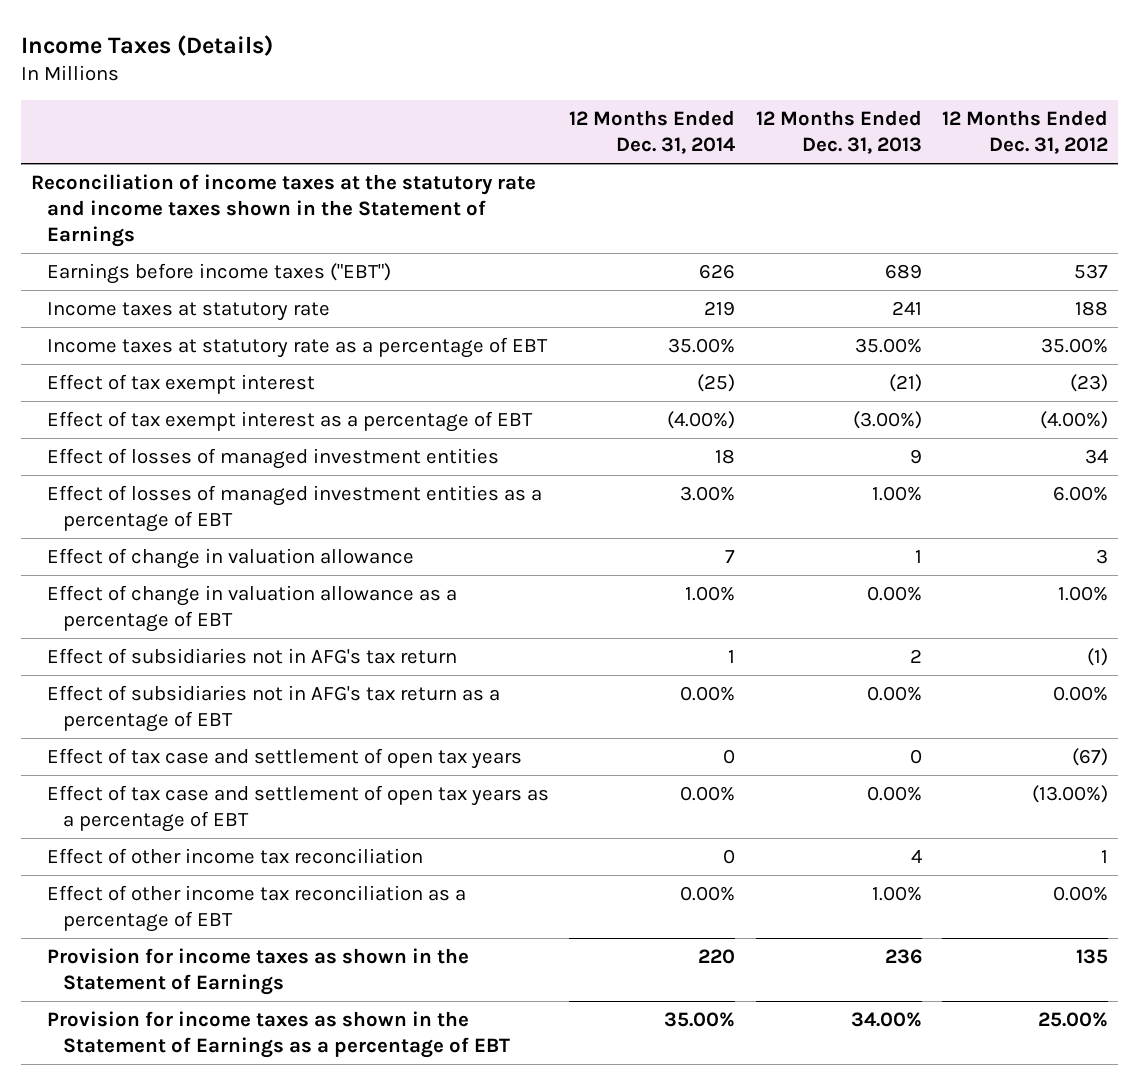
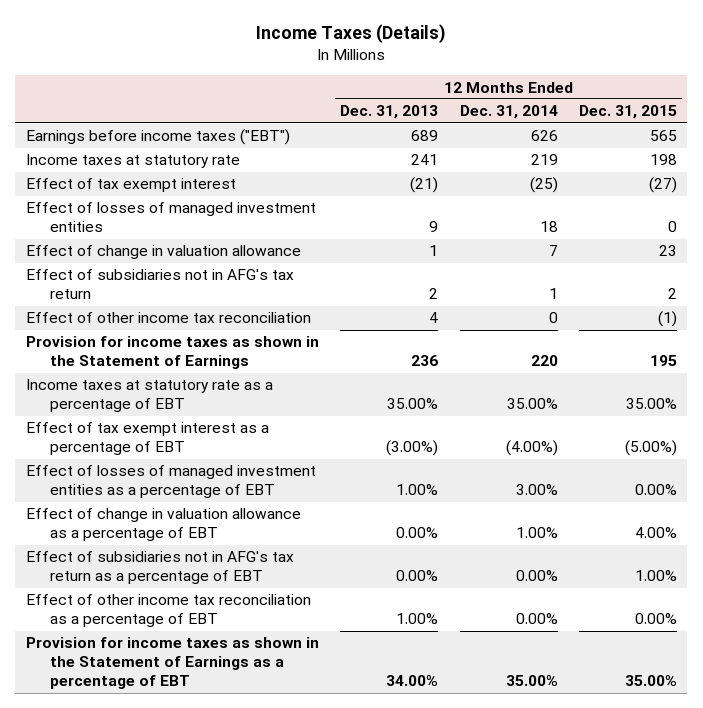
[942,110,1109,155] 12 Months Ended Dec. 31, 2012 -> none
none -> [578,105,677,120] Dec. 31, 2015
[31,173,537,247] Reconciliation of income taxes at the statutory rate and income taxes shown in the Statement of Earnings -> none
[46,747,522,769] Effect of tax case and settlement of open tax years -> none
[46,784,549,832] Effect of tax case and settlement of open tax years as a percentage of EBT -> none
[46,336,548,358] Income taxes at statutory rate as a percentage of EBT -> [25,379,273,413] Income taxes at statutory rate as a percentage of EBT
[46,410,533,432] Effect of tax exempt interest as a percentage of EBT -> [25,422,269,456] Effect of tax exempt interest as a percentage of EBT
[46,484,542,532] Effect of losses of managed investment entities as a percentage of EBT -> [25,465,316,499] Effect of losses of managed investment entities as a percentage of EBT
[46,584,457,632] Effect of change in valuation allowance as a percentage of EBT -> [25,508,301,542] Effect of change in valuation allowance as a percentage of EBT
[46,684,500,732] Effect of subsidiaries not in AFG's tax return as a percentage of EBT -> [25,551,294,585] Effect of subsidiaries not in AFG's tax return as a percentage of EBT
[46,884,466,932] Effect of other income tax reconciliation as a percentage of EBT -> [25,594,311,628] Effect of other income tax reconciliation as a percentage of EBT

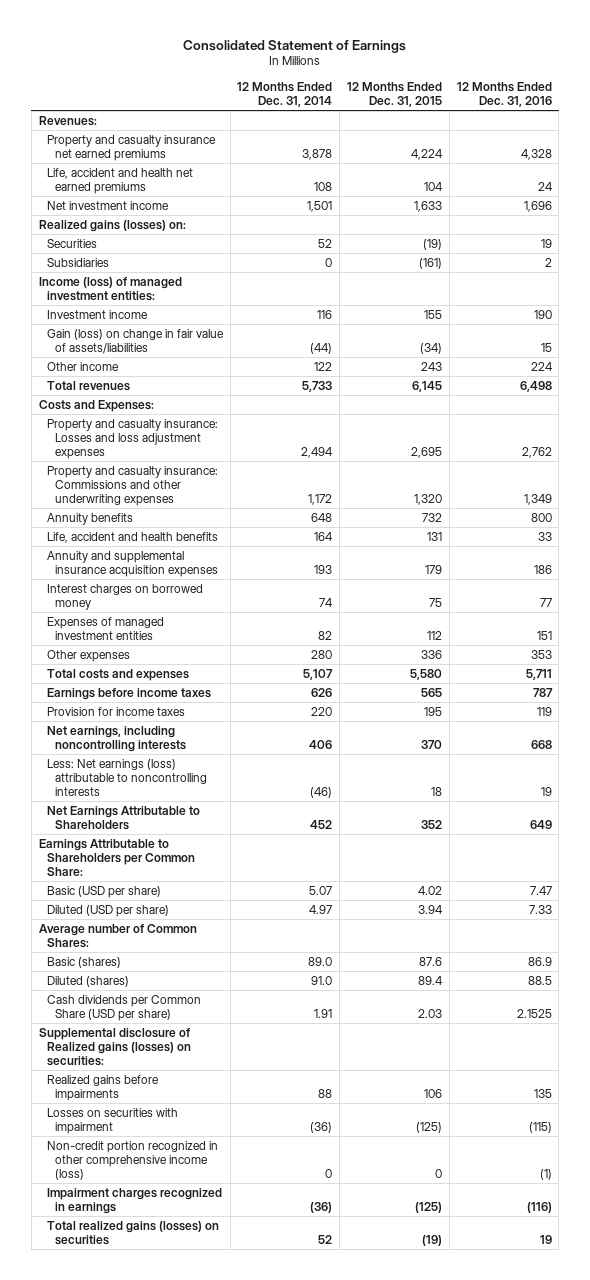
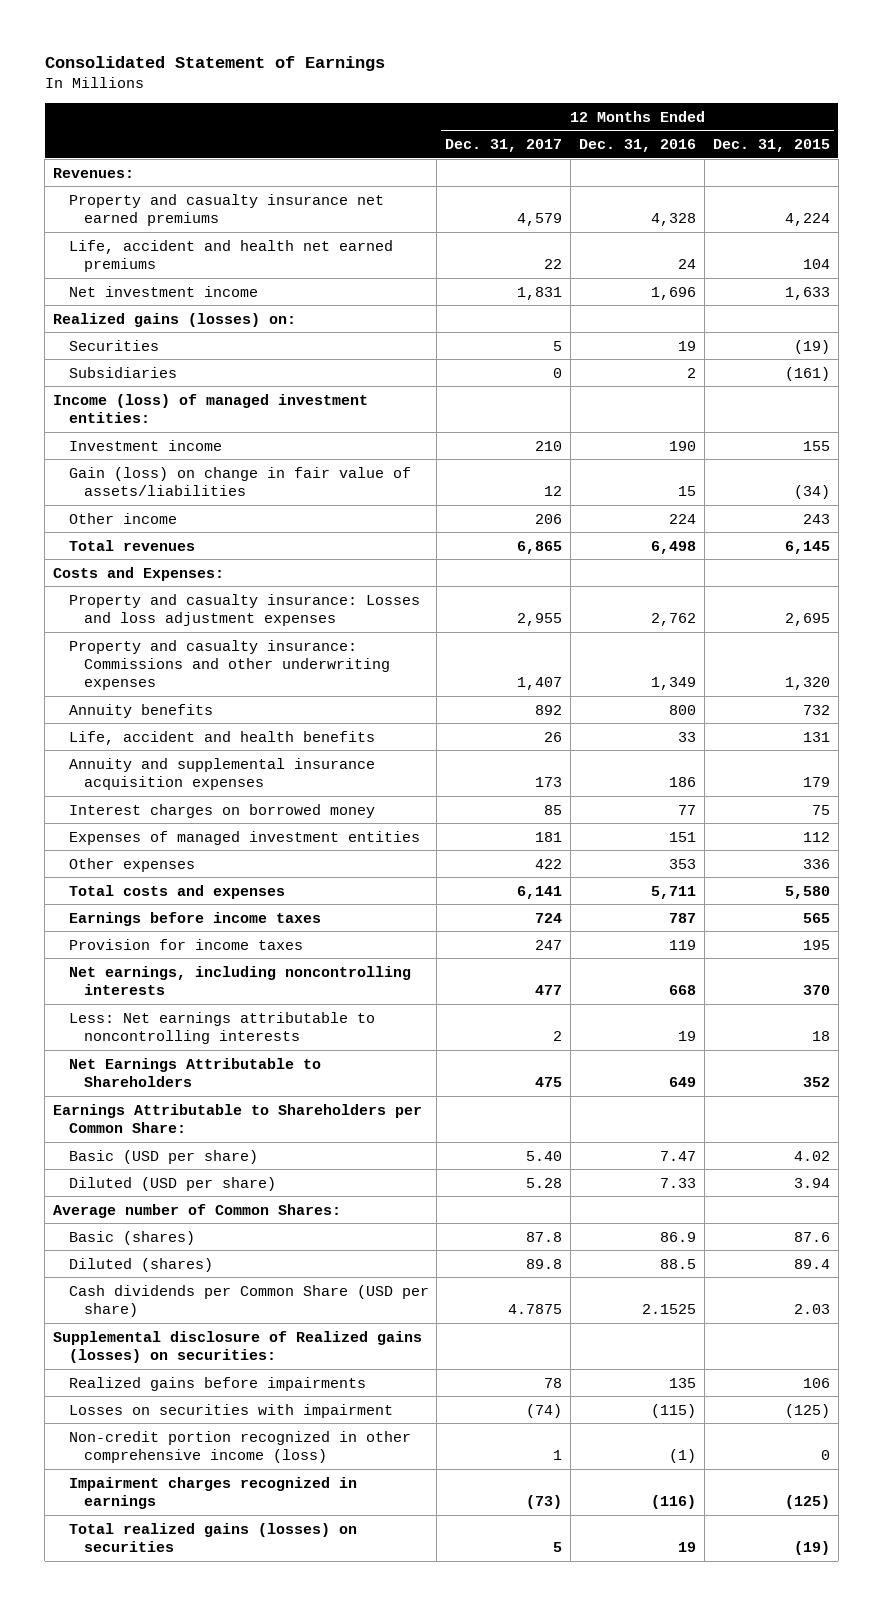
[237,82,333,108] 12 Months Ended Dec. 31, 2014 -> none
none -> [445,138,563,152] Dec. 31, 2017
[46,758,208,796] Less: Net earnings (loss) attributable to noncontrolling interests -> [68,1011,375,1044] Less: Net earnings attributable to noncontrolling interests

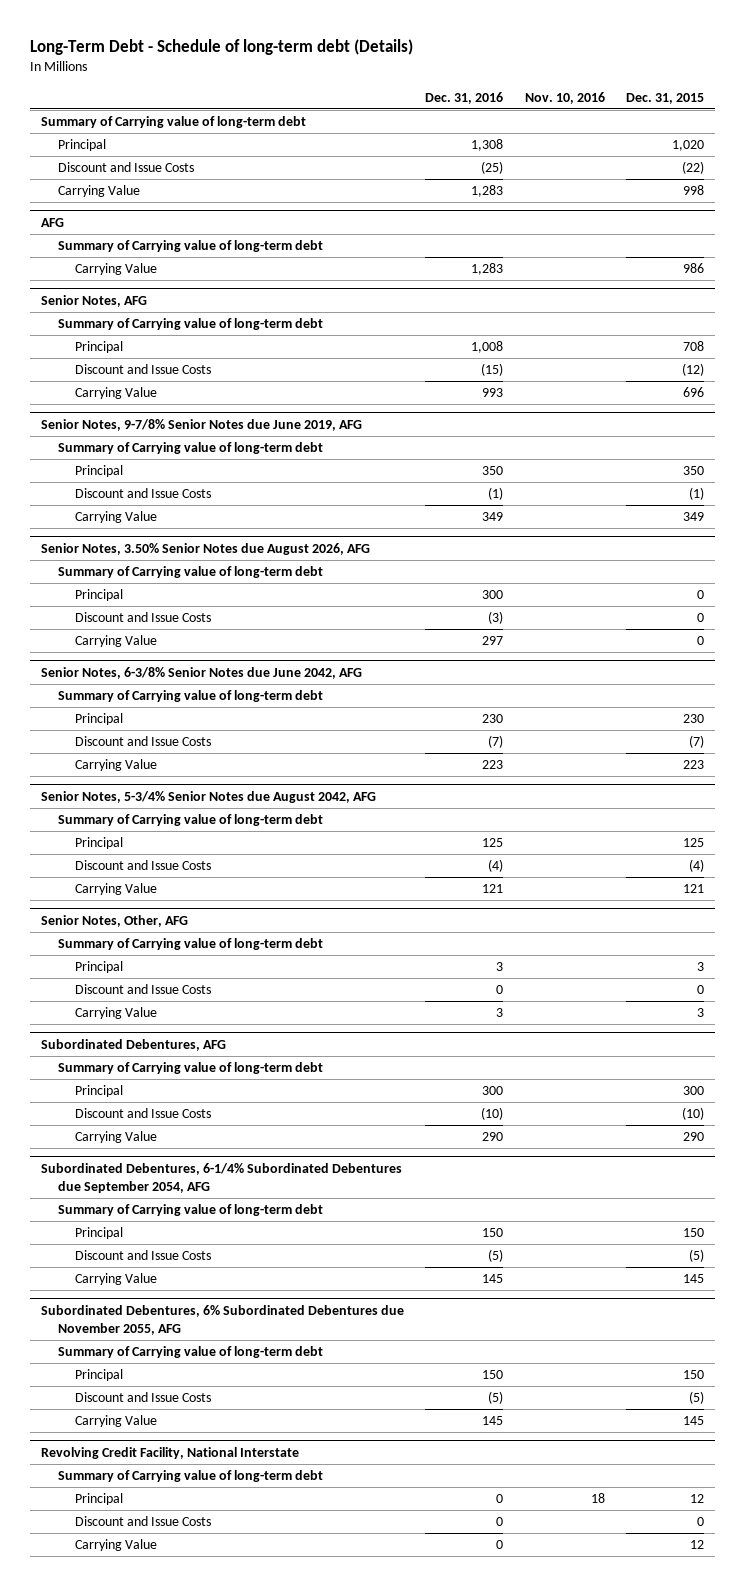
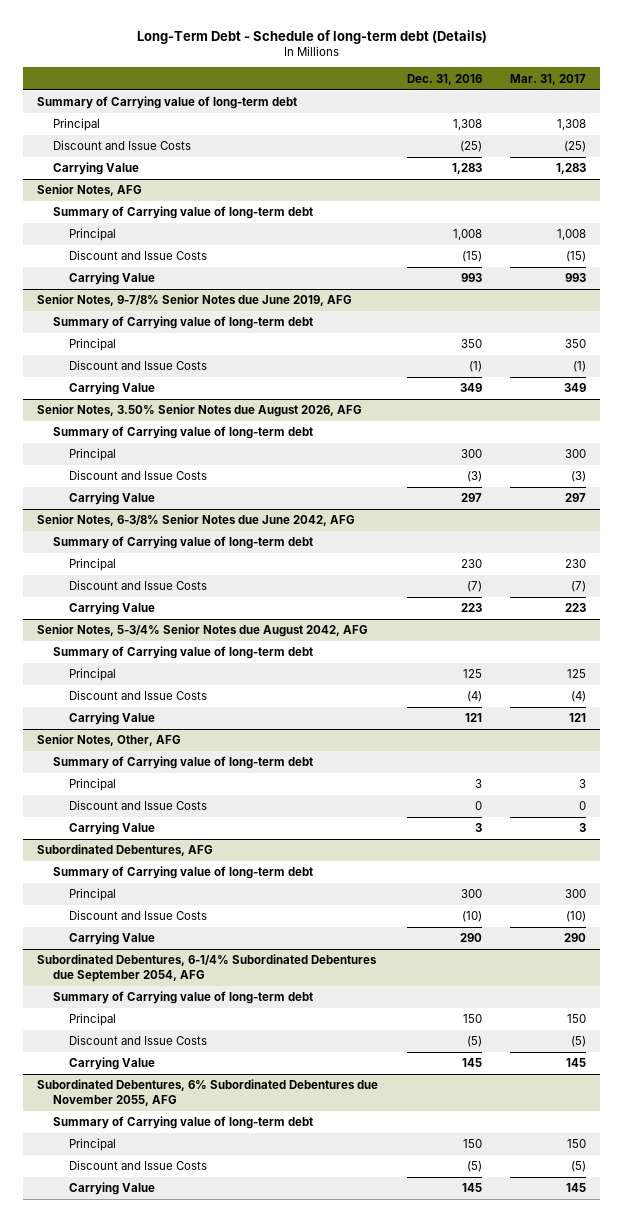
[524,91,605,104] Nov. 10, 2016 -> none
[625,92,704,104] Dec. 31, 2015 -> none
none -> [510,73,587,85] Mar. 31, 2017
[40,218,64,228] AFG -> none
[58,240,324,253] Summary of Carrying value of long-term debt -> none
[75,263,158,276] Carrying Value -> none
[40,1447,299,1460] Revolving Credit Facility, National Interstate -> none
[58,1470,324,1483] Summary of Carrying value of long-term debt -> none
[75,1493,124,1506] Principal -> none
[75,1516,212,1527] Discount and Issue Costs -> none
[75,1539,158,1552] Carrying Value -> none

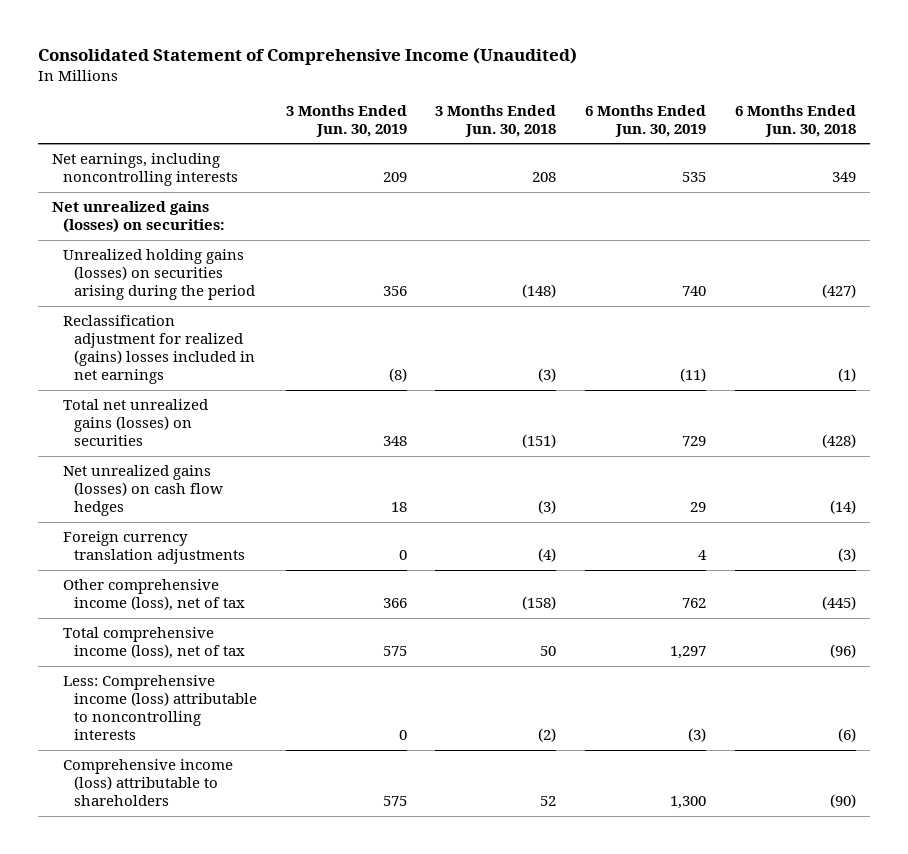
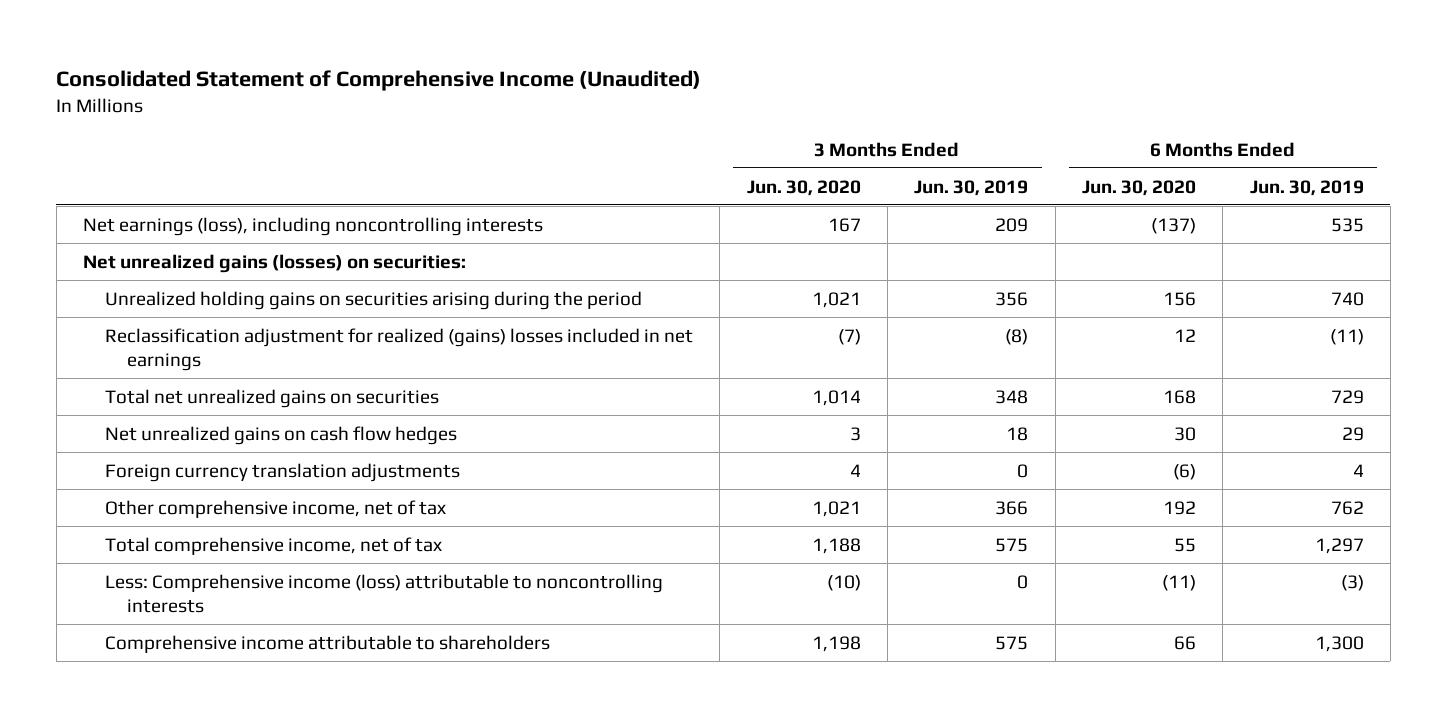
[435,104,557,137] 3 Months Ended Jun. 30, 2018 -> none
[734,104,856,137] 6 Months Ended Jun. 30, 2018 -> none
none -> [746,179,861,196] Jun. 30, 2020
none -> [1081,179,1196,196] Jun. 30, 2020
[52,153,239,187] Net earnings, including noncontrolling interests -> [82,216,543,236] Net earnings (loss), including noncontrolling interests
[63,249,255,301] Unrealized holding gains (losses) on securities arising during the period -> [105,290,643,310] Unrealized holding gains on securities arising during the period
[63,399,209,447] Total net unrealized gains (losses) on securities -> [105,388,440,408] Total net unrealized gains on securities
[63,465,223,517] Net unrealized gains (losses) on cash flow hedges -> [105,425,458,445] Net unrealized gains on cash flow hedges
[63,579,245,612] Other comprehensive income (loss), net of tax -> [105,499,447,518] Other comprehensive income, net of tax
[63,627,245,660] Total comprehensive income (loss), net of tax -> [105,536,443,555] Total comprehensive income, net of tax
[63,759,234,807] Comprehensive income (loss) attributable to shareholders -> [105,634,551,653] Comprehensive income attributable to shareholders

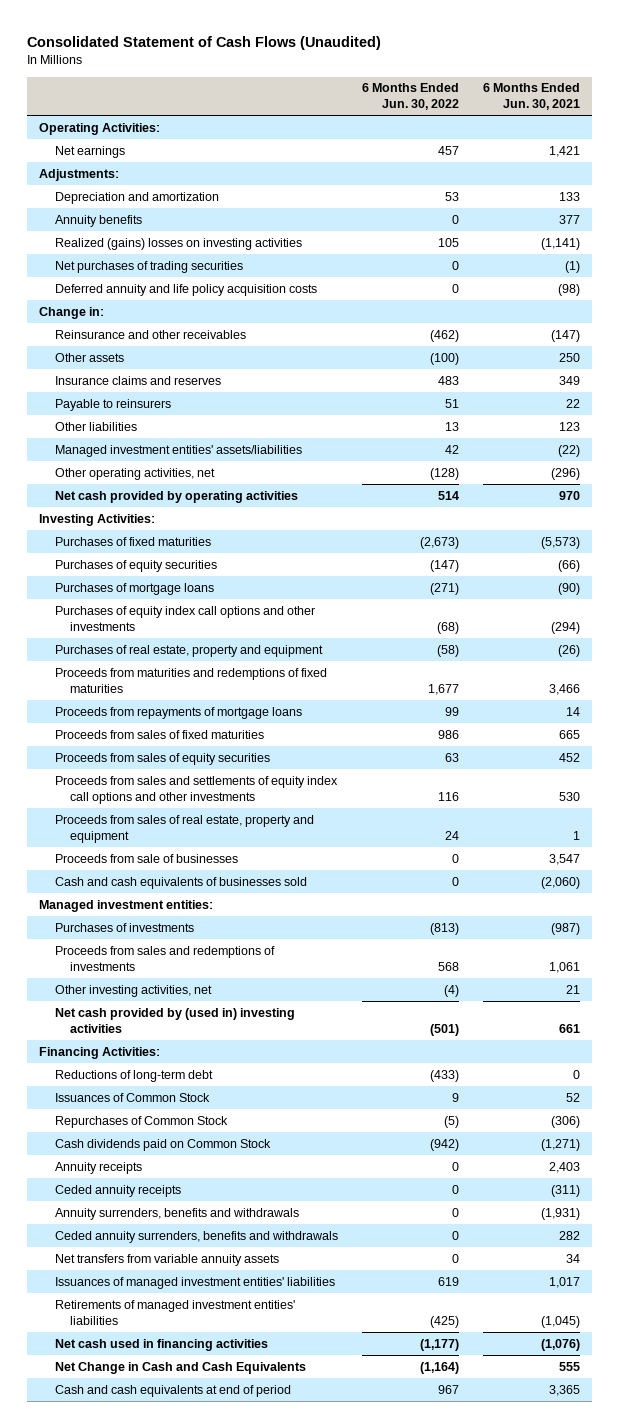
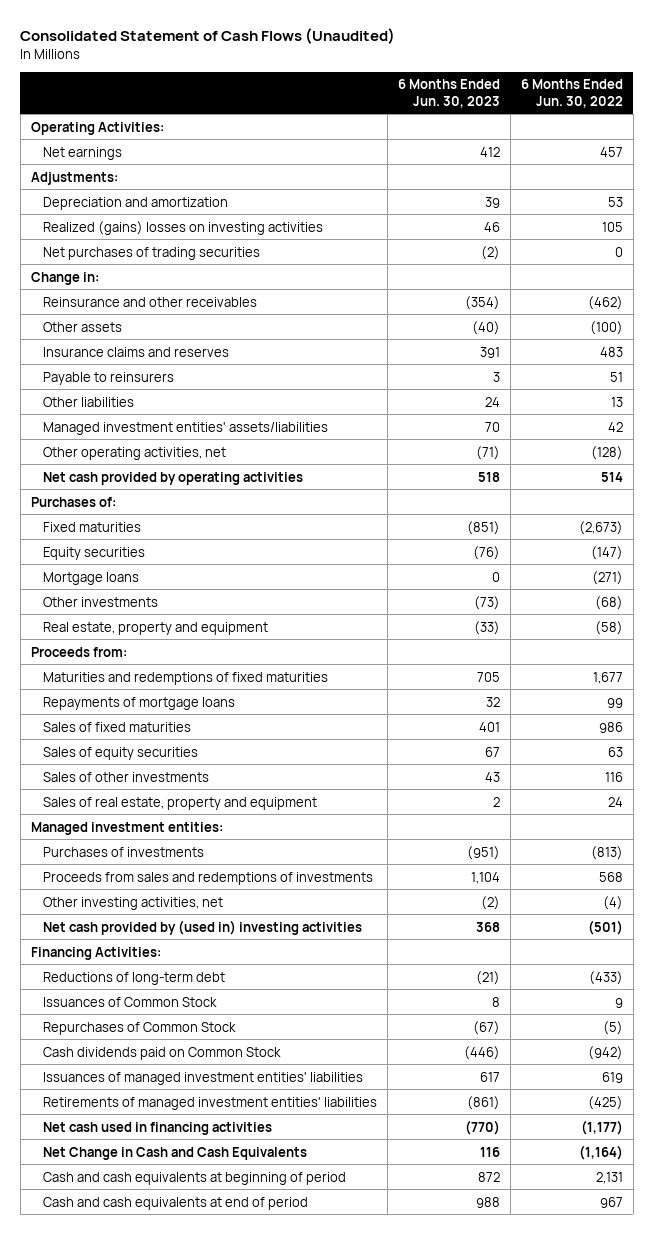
[482,83,580,111] 6 Months Ended Jun. 30, 2021 -> none
none -> [397,79,500,108] 6 Months Ended Jun. 30, 2023
[54,214,142,227] Annuity benefits -> none
[54,283,317,296] Deferred annuity and life policy acquisition costs -> none
[39,513,156,526] Investing Activities: -> none
[54,853,238,863] Proceeds from sale of businesses -> none
[54,876,307,889] Cash and cash equivalents of businesses sold -> none
none -> [30,496,116,507] Purchases of:
[54,536,211,546] Purchases of fixed maturities -> [42,521,141,532] Fixed maturities
[54,559,217,572] Purchases of equity securities -> [42,546,145,560] Equity securities
[54,582,214,595] Purchases of mortgage loans -> [42,571,139,585] Mortgage loans
[54,605,315,631] Purchases of equity index call options and other investments -> [42,596,158,607] Other investments
[54,644,323,657] Purchases of real estate, property and equipment -> [42,621,268,635] Real estate, property and equipment
none -> [30,646,127,657] Proceeds from:
[54,667,327,693] Proceeds from maturities and redemptions of fixed maturities -> [42,671,328,685] Maturities and redemptions of fixed maturities
[54,706,302,719] Proceeds from repayments of mortgage loans -> [42,696,235,710] Repayments of mortgage loans
[54,729,264,739] Proceeds from sales of fixed maturities -> [42,721,191,732] Sales of fixed maturities
[54,752,270,765] Proceeds from sales of equity securities -> [42,746,198,760] Sales of equity securities
[54,775,338,804] Proceeds from sales and settlements of equity index call options and other investments -> [42,771,209,782] Sales of other investments
[54,814,314,843] Proceeds from sales of real estate, property and equipment -> [42,796,317,810] Sales of real estate, property and equipment
[54,1161,142,1174] Annuity receipts -> none
[54,1184,181,1197] Ceded annuity receipts -> none
[54,1207,299,1220] Annuity surrenders, benefits and withdrawals -> none
[54,1230,338,1243] Ceded annuity surrenders, benefits and withdrawals -> none
[54,1253,279,1266] Net transfers from variable annuity assets -> none
none -> [42,1171,346,1185] Cash and cash equivalents at beginning of period

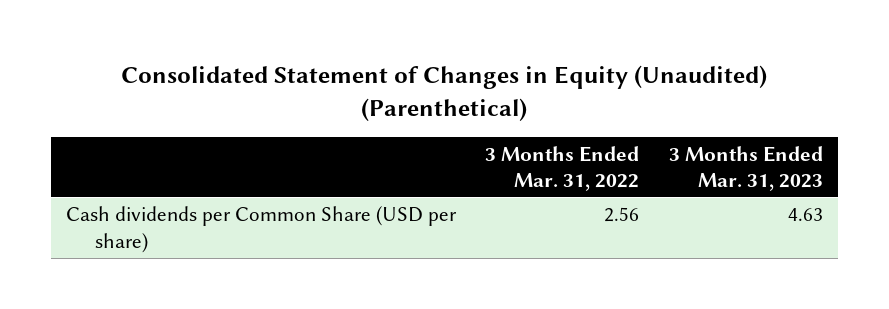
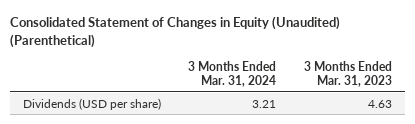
[485,145,640,192] 3 Months Ended Mar. 31, 2022 -> none
none -> [188,61,277,88] 3 Months Ended Mar. 31, 2024
[65,206,457,254] Cash dividends per Common Share (USD per share) -> [23,97,162,110] Dividends (USD per share)

